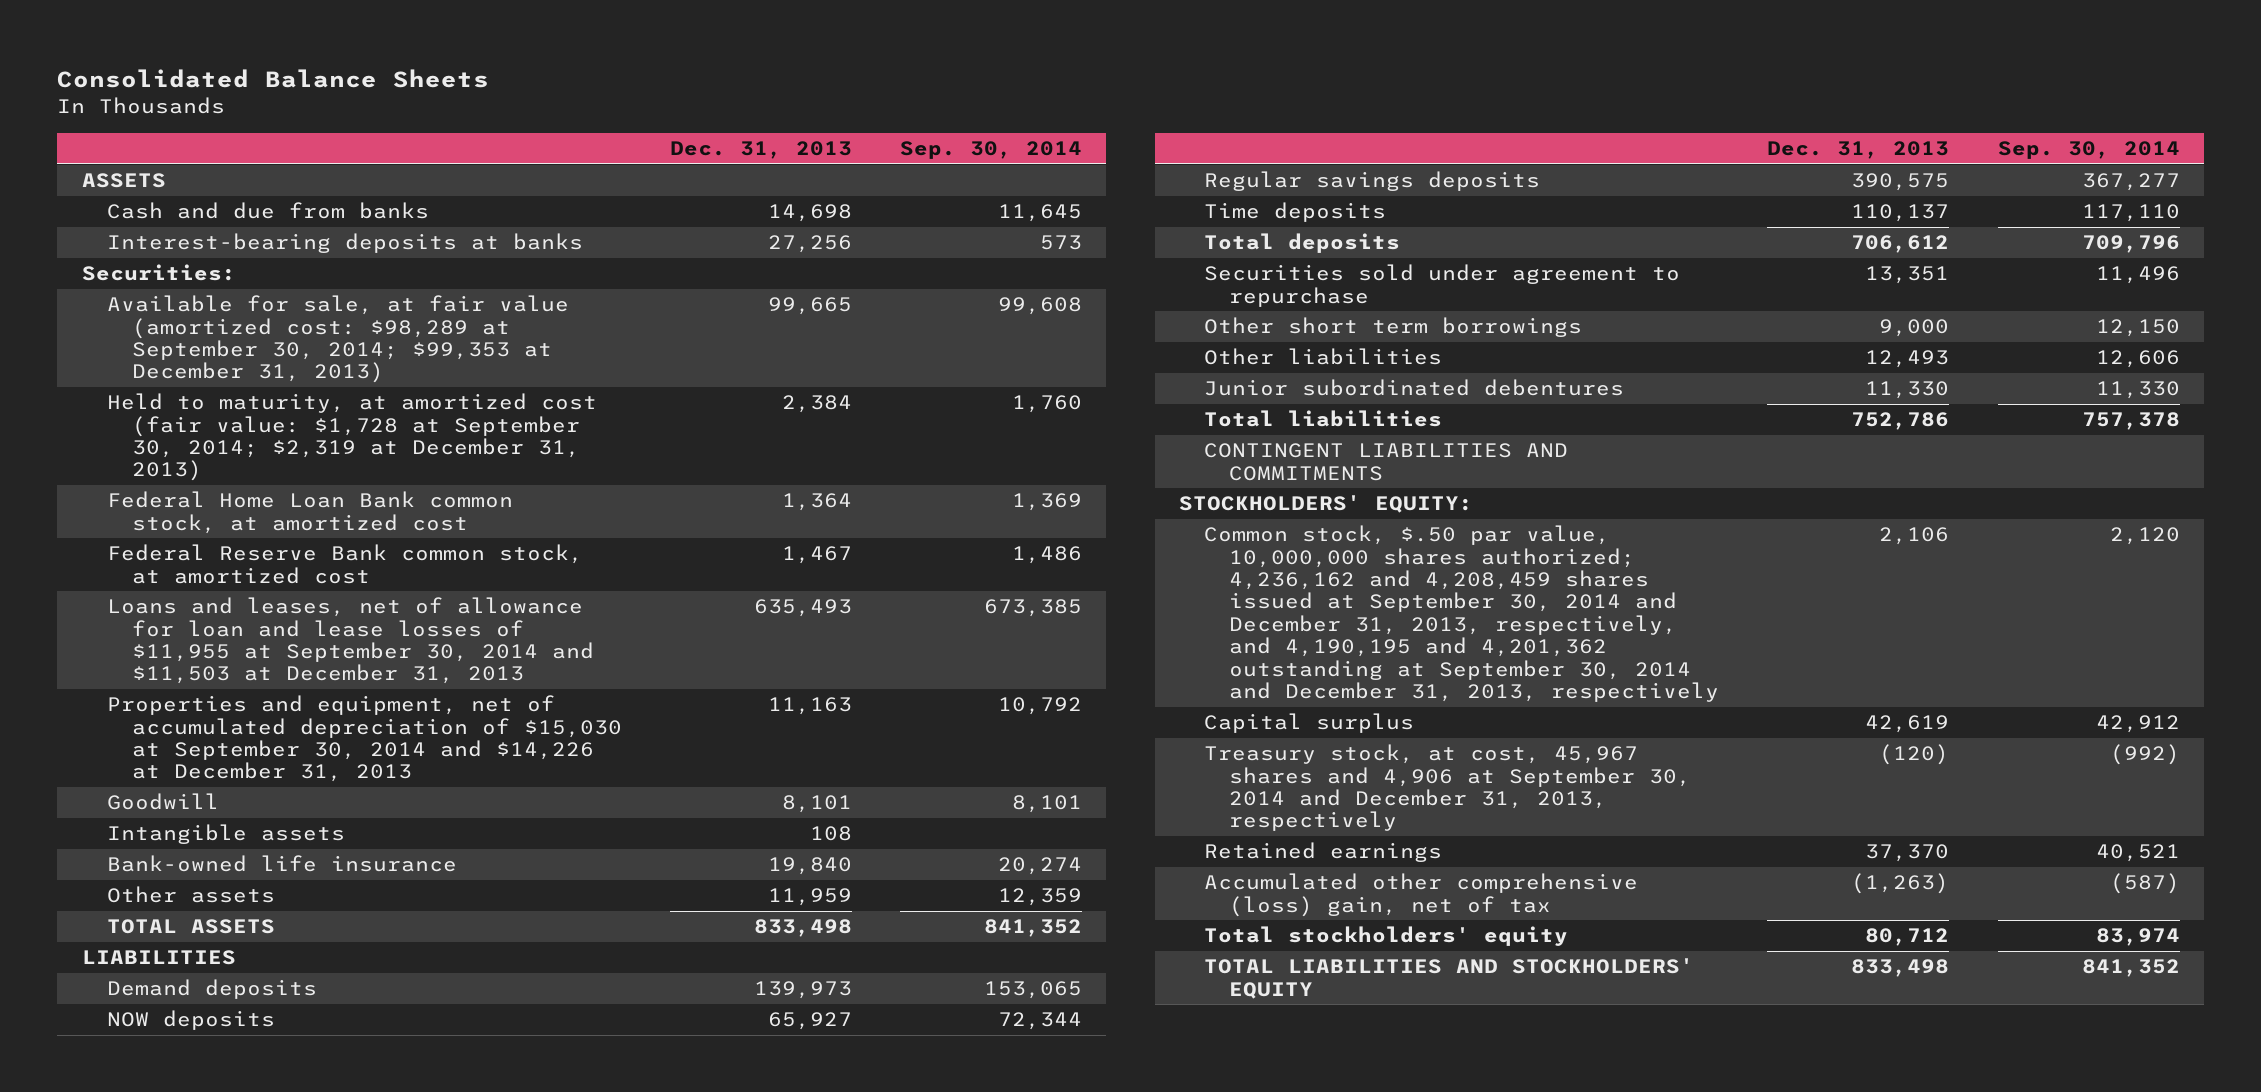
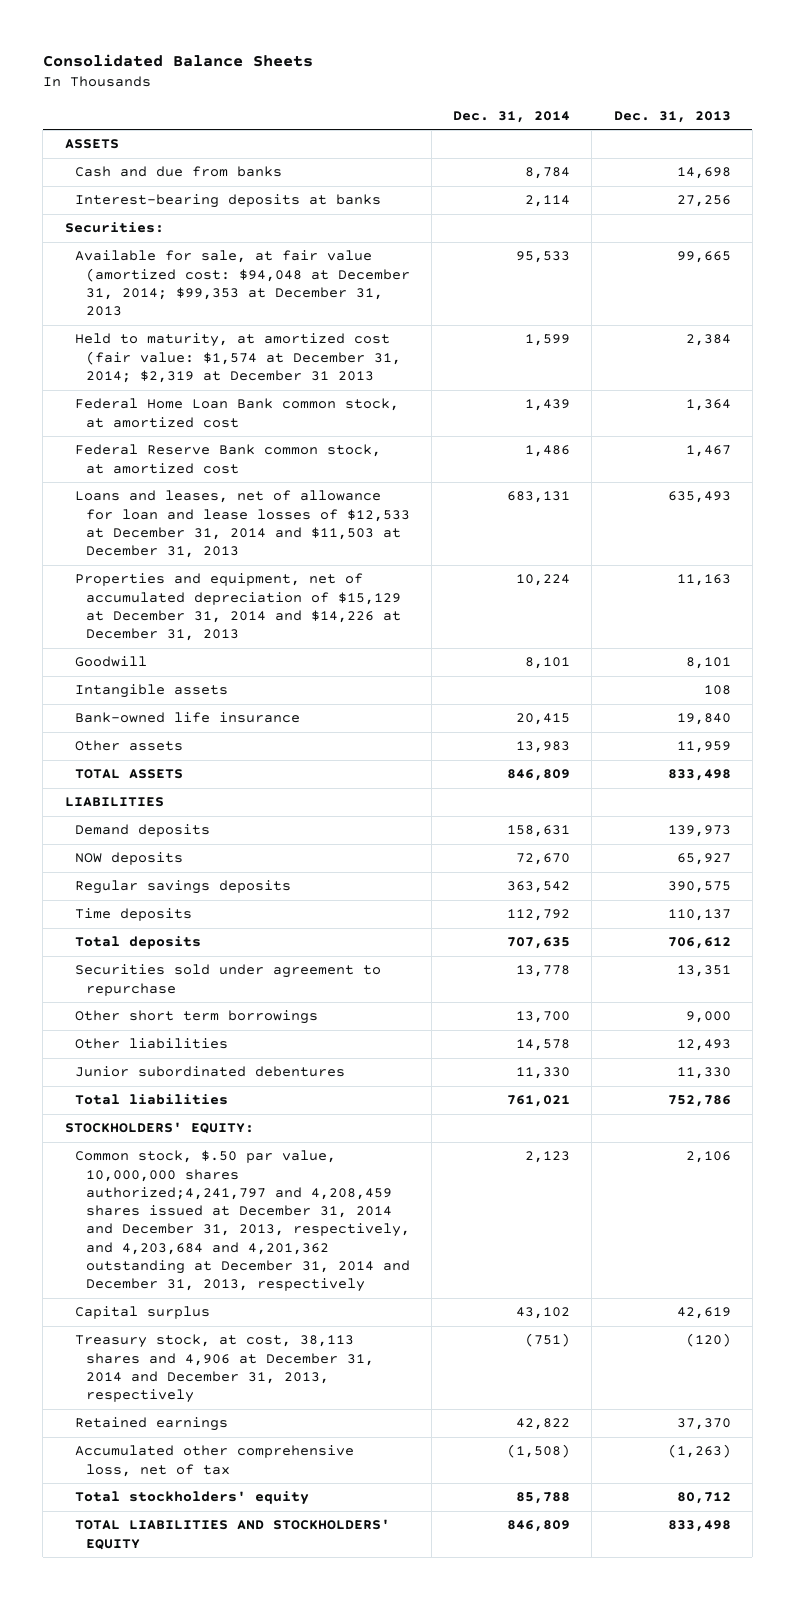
[900,140,1083,159] Sep. 30, 2014 -> none
none -> [453,110,571,123] Dec. 31, 2014
[106,295,569,384] Available for sale, at fair value (amortized cost: $98,289 at September 30, 2014; $99,353 at December 31, 2013) -> [75,250,411,317] Available for sale, at fair value (amortized cost: $94,048 at December 31, 2014; $99,353 at December 31, 2013
[106,393,597,482] Held to maturity, at amortized cost (fair value: $1,728 at September 30, 2014; $2,319 at December 31, 2013) -> [75,333,402,383] Held to maturity, at amortized cost (fair value: $1,574 at December 31, 2014; $2,319 at December 31 2013
[106,597,594,685] Loans and leases, net of allowance for loan and lease losses of $11,955 at September 30, 2014 and $11,503 at December 31, 2013 -> [75,490,411,559] Loans and leases, net of allowance for loan and lease losses of $12,533 at December 31, 2014 and $11,503 at December 31, 2013
[106,695,622,783] Properties and equipment, net of accumulated depreciation of $15,030 at September 30, 2014 and $14,226 at December 31, 2013 -> [75,573,402,642] Properties and equipment, net of accumulated depreciation of $15,129 at December 31, 2014 and $14,226 at December 31, 2013
[1203,443,1568,481] CONTINGENT LIABILITIES AND COMMITMENTS -> none
[1203,525,1719,702] Common stock, $.50 par value, 10,000,000 shares authorized; 4,236,162 and 4,208,459 shares issued at September 30, 2014 and December 31, 2013, respectively, and 4,190,195 and 4,201,362 outstanding at September 30, 2014 and December 31, 2013, respectively -> [75,1150,411,1293] Common stock, $.50 par value, 10,000,000 shares authorized;4,241,797 and 4,208,459 shares issued at December 31, 2014 and December 31, 2013, respectively, and 4,203,684 and 4,201,362 outstanding at December 31, 2014 and December 31, 2013, respectively
[1203,744,1691,832] Treasury stock, at cost, 45,967 shares and 4,906 at September 30, 2014 and December 31, 2013, respectively -> [75,1334,375,1404] Treasury stock, at cost, 38,113 shares and 4,906 at December 31, 2014 and December 31, 2013, respectively
[1203,873,1638,917] Accumulated other comprehensive (loss) gain, net of tax -> [75,1445,355,1477] Accumulated other comprehensive loss, net of tax

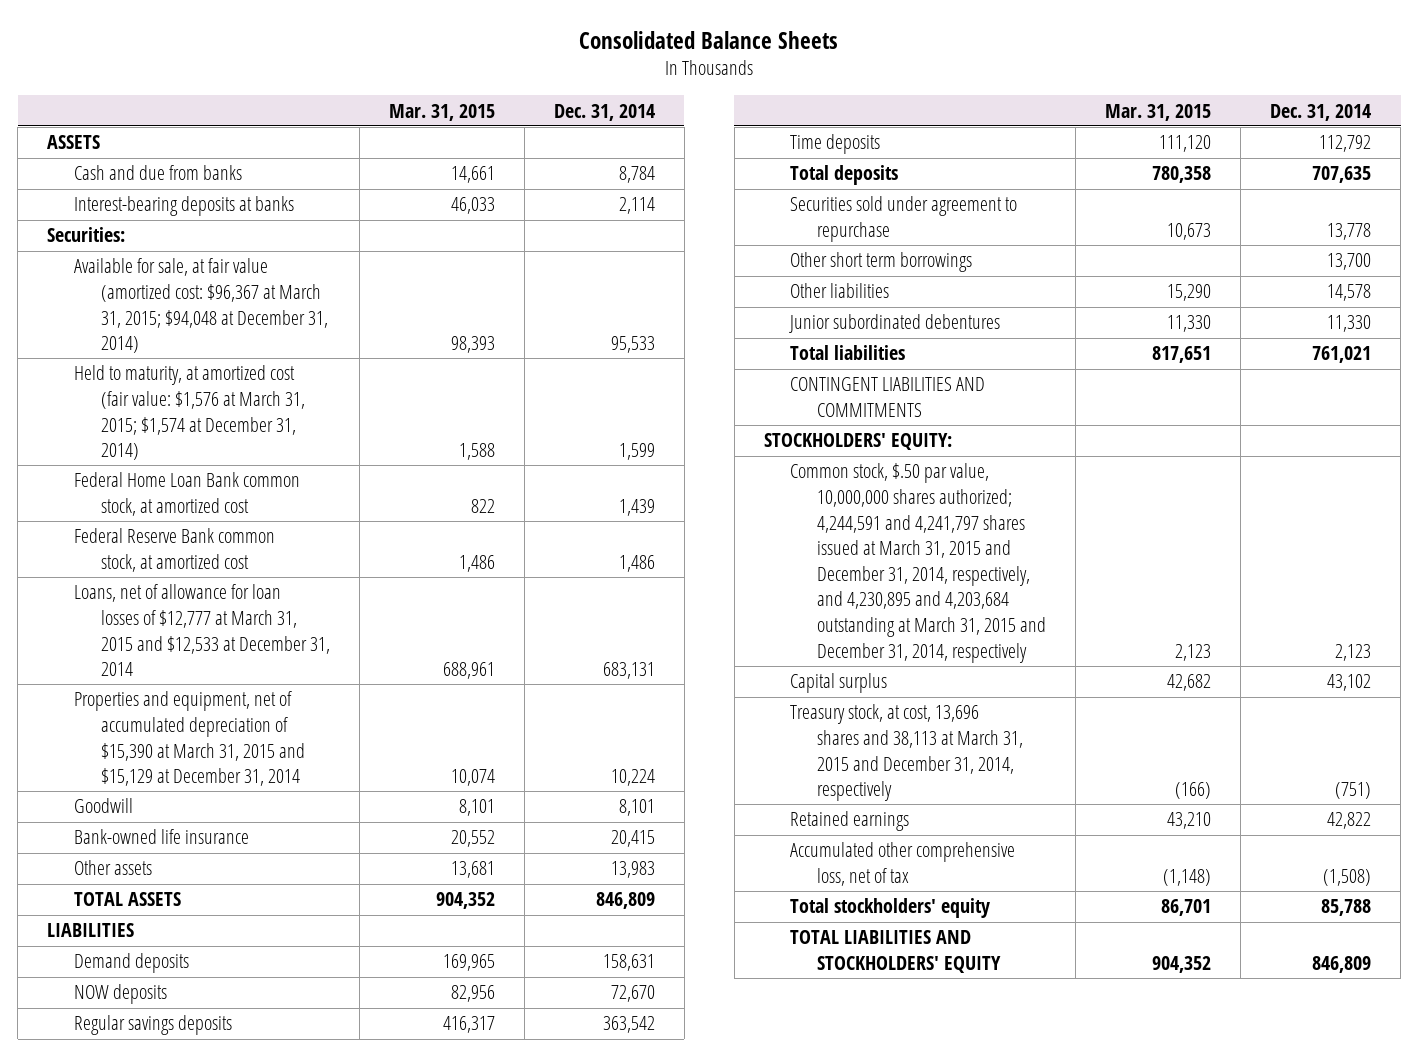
[613,110,731,123] Dec. 31, 2013 -> none
none -> [388,103,495,121] Mar. 31, 2015
[75,250,411,317] Available for sale, at fair value (amortized cost: $94,048 at December 31, 2014; $99,353 at December 31, 2013 -> [74,258,328,354] Available for sale, at fair value (amortized cost: $96,367 at March 31, 2015; $94,048 at December 31, 2014)
[75,333,402,383] Held to maturity, at amortized cost (fair value: $1,574 at December 31, 2014; $2,319 at December 31 2013 -> [74,365,305,461] Held to maturity, at amortized cost (fair value: $1,576 at March 31, 2015; $1,574 at December 31, 2014)
[75,490,411,559] Loans and leases, net of allowance for loan and lease losses of $12,533 at December 31, 2014 and $11,503 at December 31, 2013 -> [74,584,330,677] Loans, net of allowance for loan losses of $12,777 at March 31, 2015 and $12,533 at December 31, 2014
[75,573,402,642] Properties and equipment, net of accumulated depreciation of $15,129 at December 31, 2014 and $14,226 at December 31, 2013 -> [74,691,305,787] Properties and equipment, net of accumulated depreciation of $15,390 at March 31, 2015 and $15,129 at December 31, 2014
[75,684,229,699] Intangible assets -> none
none -> [790,377,986,417] CONTINGENT LIABILITIES AND COMMITMENTS
[75,1150,411,1293] Common stock, $.50 par value, 10,000,000 shares authorized;4,241,797 and 4,208,459 shares issued at December 31, 2014 and December 31, 2013, respectively, and 4,203,684 and 4,201,362 outstanding at December 31, 2014 and December 31, 2013, respectively -> [790,463,1046,663] Common stock, $.50 par value, 10,000,000 shares authorized; 4,244,591 and 4,241,797 shares issued at March 31, 2015 and December 31, 2014, respectively, and 4,230,895 and 4,203,684 outstanding at March 31, 2015 and December 31, 2014, respectively
[75,1334,375,1404] Treasury stock, at cost, 38,113 shares and 4,906 at December 31, 2014 and December 31, 2013, respectively -> [790,704,1023,802] Treasury stock, at cost, 13,696 shares and 38,113 at March 31, 2015 and December 31, 2014, respectively

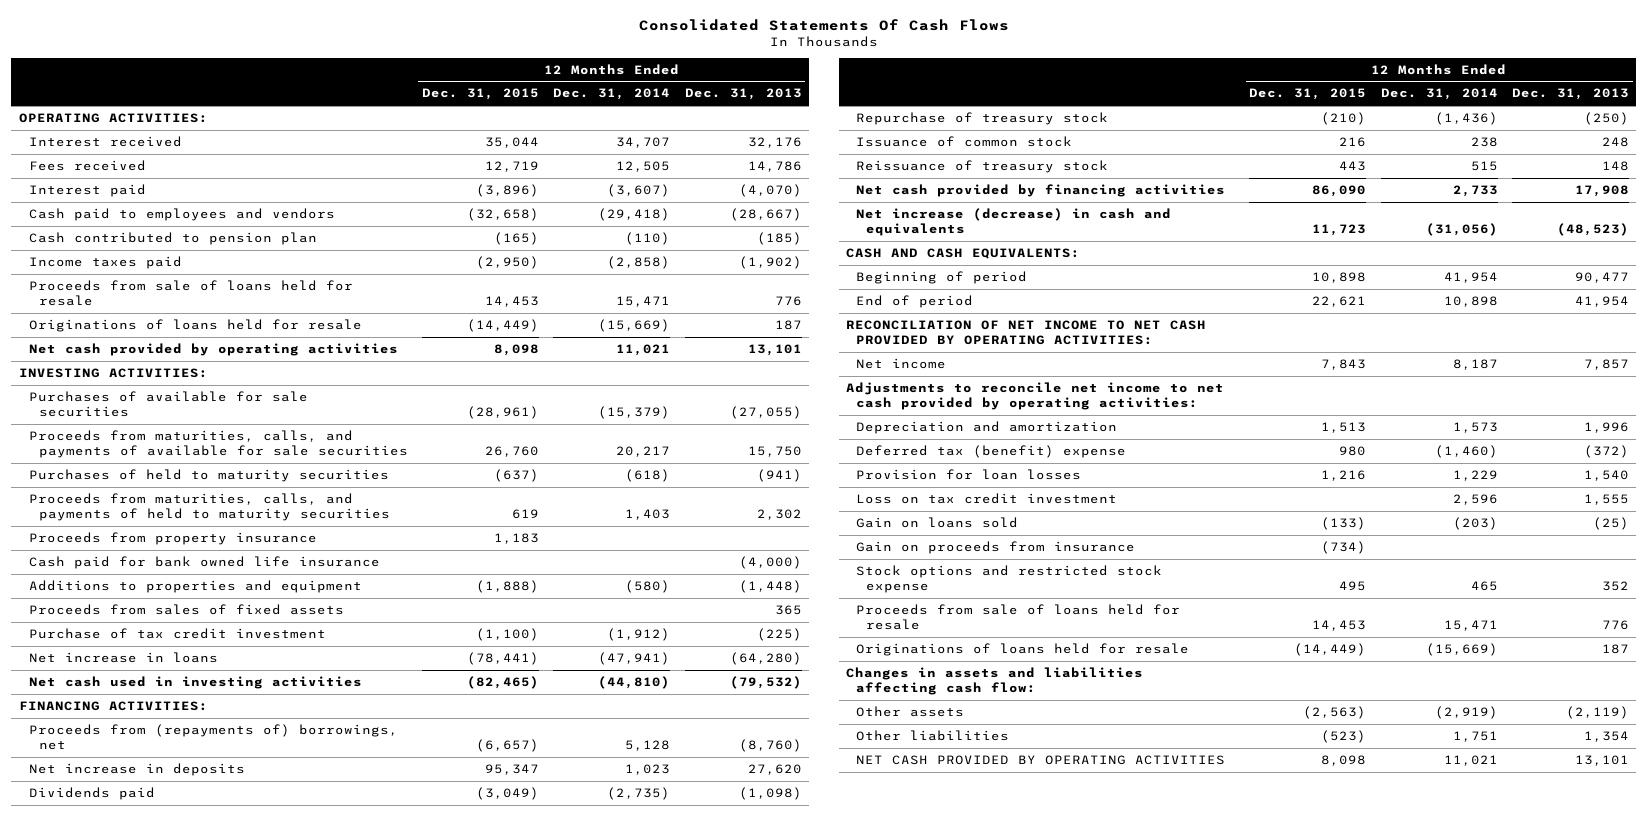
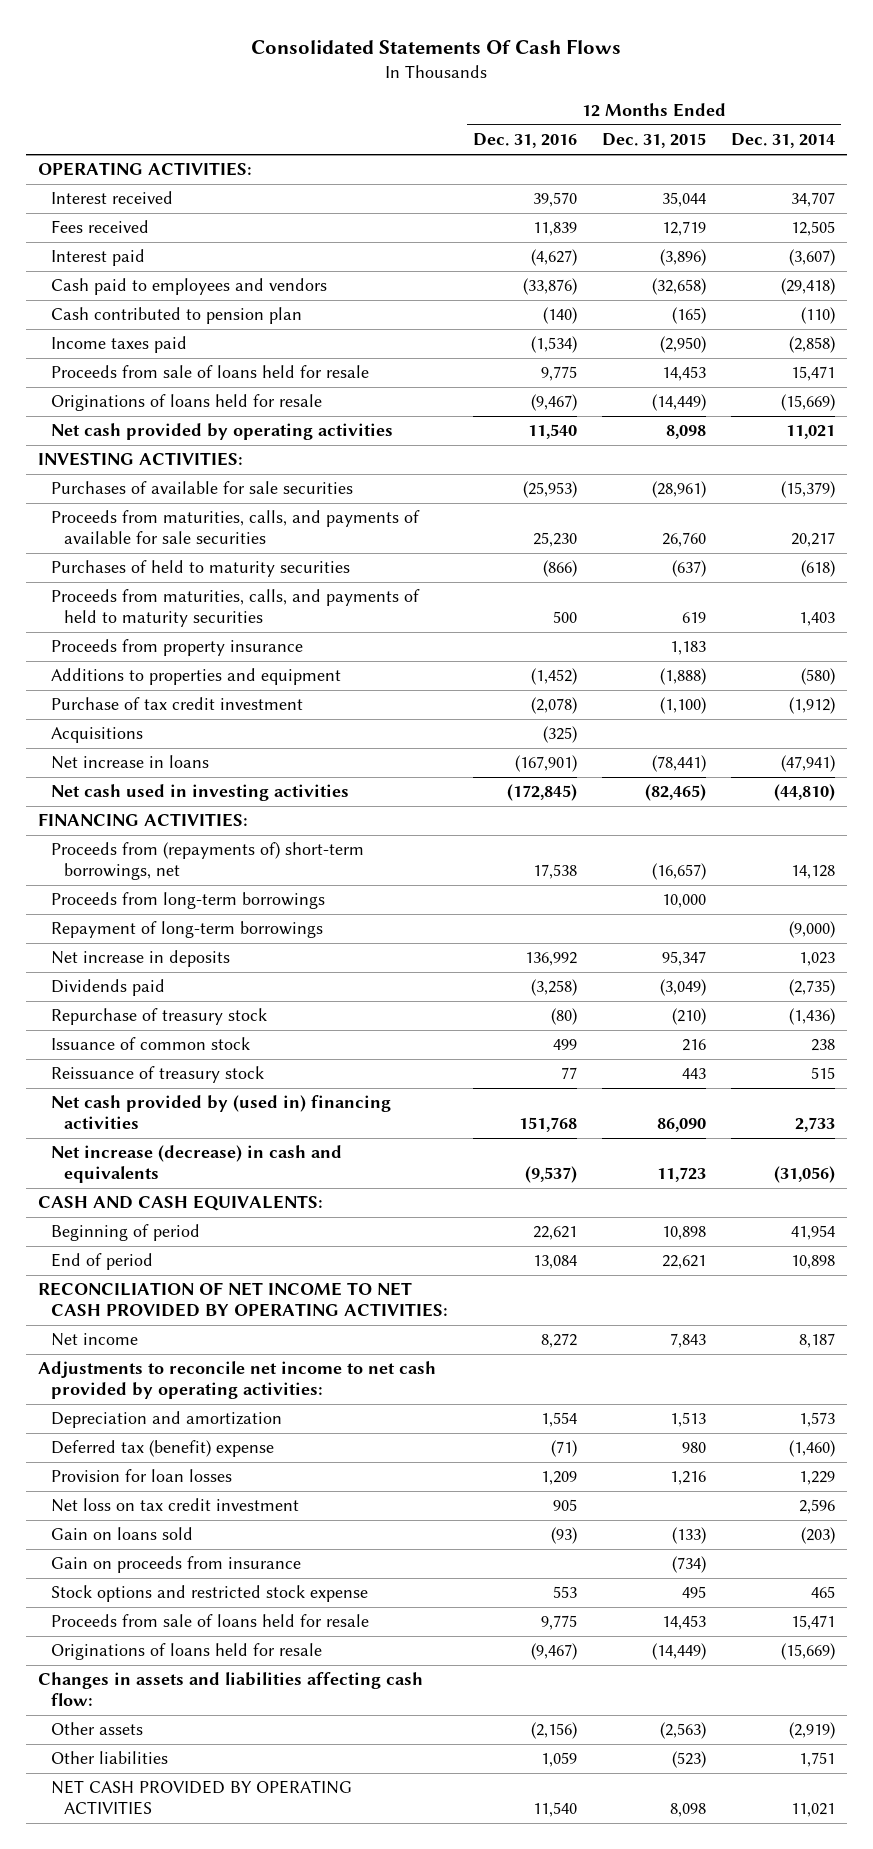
[684,88,802,101] Dec. 31, 2013 -> none
none -> [472,133,577,149] Dec. 31, 2016
[28,556,380,570] Cash paid for bank owned life insurance -> none
[28,604,344,616] Proceeds from sales of fixed assets -> none
none -> [51,727,144,744] Acquisitions
[28,724,398,751] Proceeds from (repayments of) borrowings, net -> [51,842,365,881] Proceeds from (repayments of) short-term borrowings, net
[475,739,539,753] (6,657) -> [651,863,706,881] (16,657)
[625,740,671,752] 5,128 -> [790,865,835,880] 14,128
none -> [51,892,326,910] Proceeds from long-term borrowings
none -> [51,921,324,939] Repayment of long-term borrowings
[855,184,1225,198] Net cash provided by financing activities -> [51,1095,392,1130] Net cash provided by (used in) financing activities
[855,493,1117,505] Loss on tax credit investment -> [51,1498,300,1513] Net loss on tax credit investment

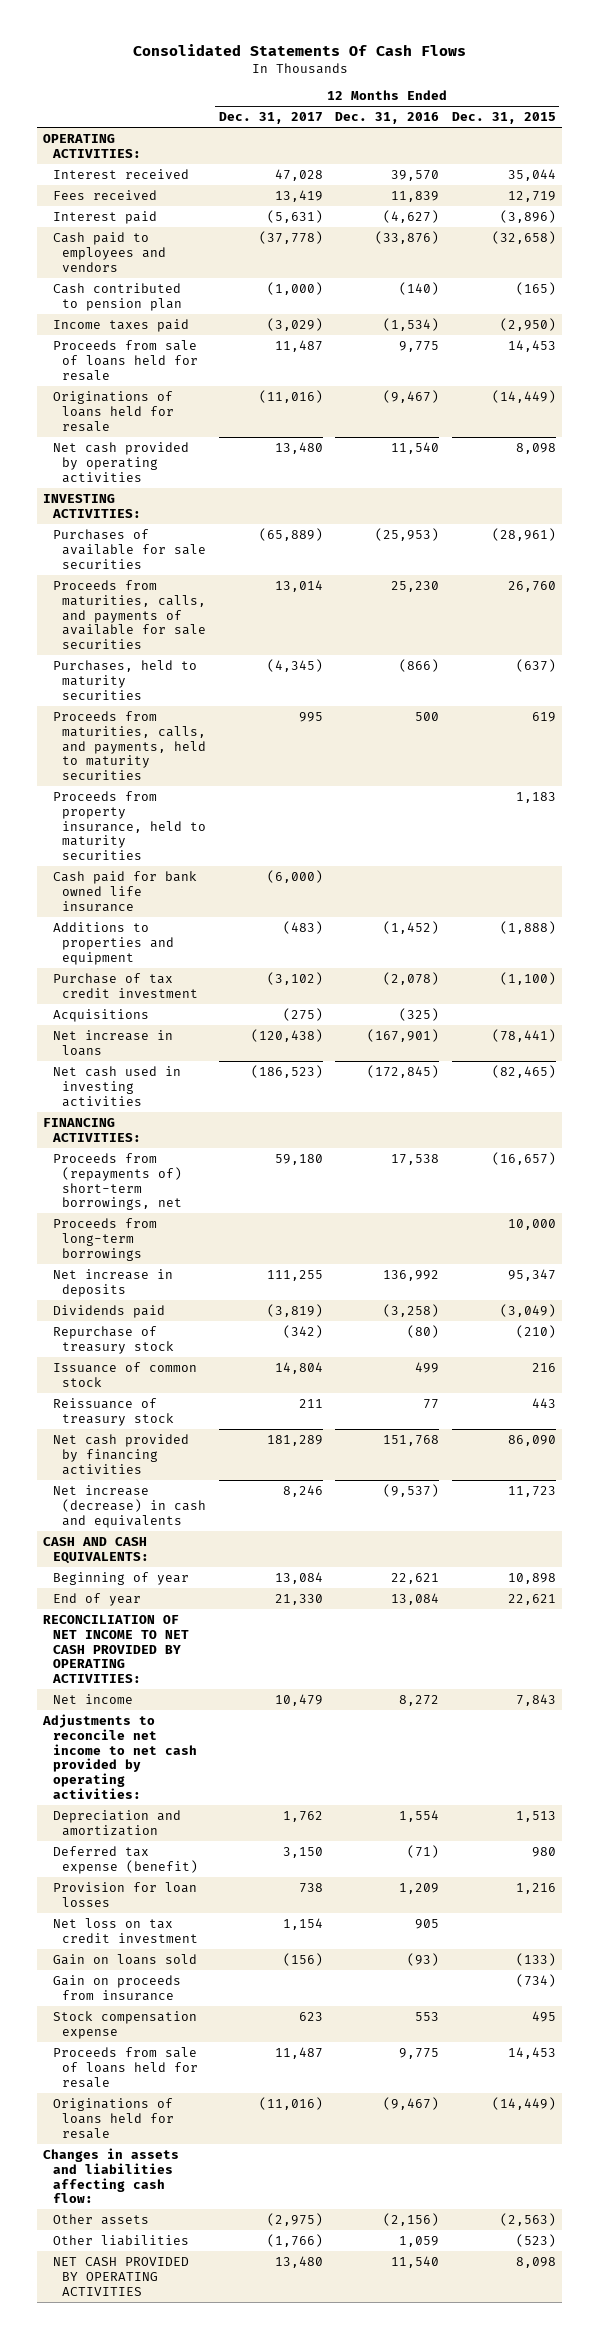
[730,133,835,149] Dec. 31, 2014 -> none
none -> [218,112,323,125] Dec. 31, 2017
[51,560,351,578] Purchases of held to maturity securities -> [52,659,197,700] Purchases, held to maturity securities
[51,589,421,628] Proceeds from maturities, calls, and payments of held to maturity securities -> [52,710,206,781] Proceeds from maturities, calls, and payments, held to maturity securities
[51,639,304,657] Proceeds from property insurance -> [52,790,206,861] Proceeds from property insurance, held to maturity securities
none -> [52,870,197,912] Cash paid for bank owned life insurance
[51,921,324,939] Repayment of long-term borrowings -> none
[51,1095,392,1130] Net cash provided by (used in) financing activities -> [52,1433,189,1475] Net cash provided by financing activities
[51,1224,201,1242] Beginning of period -> [52,1571,189,1585] Beginning of year
[51,1253,154,1271] End of period -> [52,1592,141,1606] End of year
[51,1440,275,1458] Deferred tax (benefit) expense -> [52,1845,198,1874] Deferred tax expense (benefit)
[51,1585,369,1603] Stock options and restricted stock expense -> [52,2010,197,2039] Stock compensation expense

